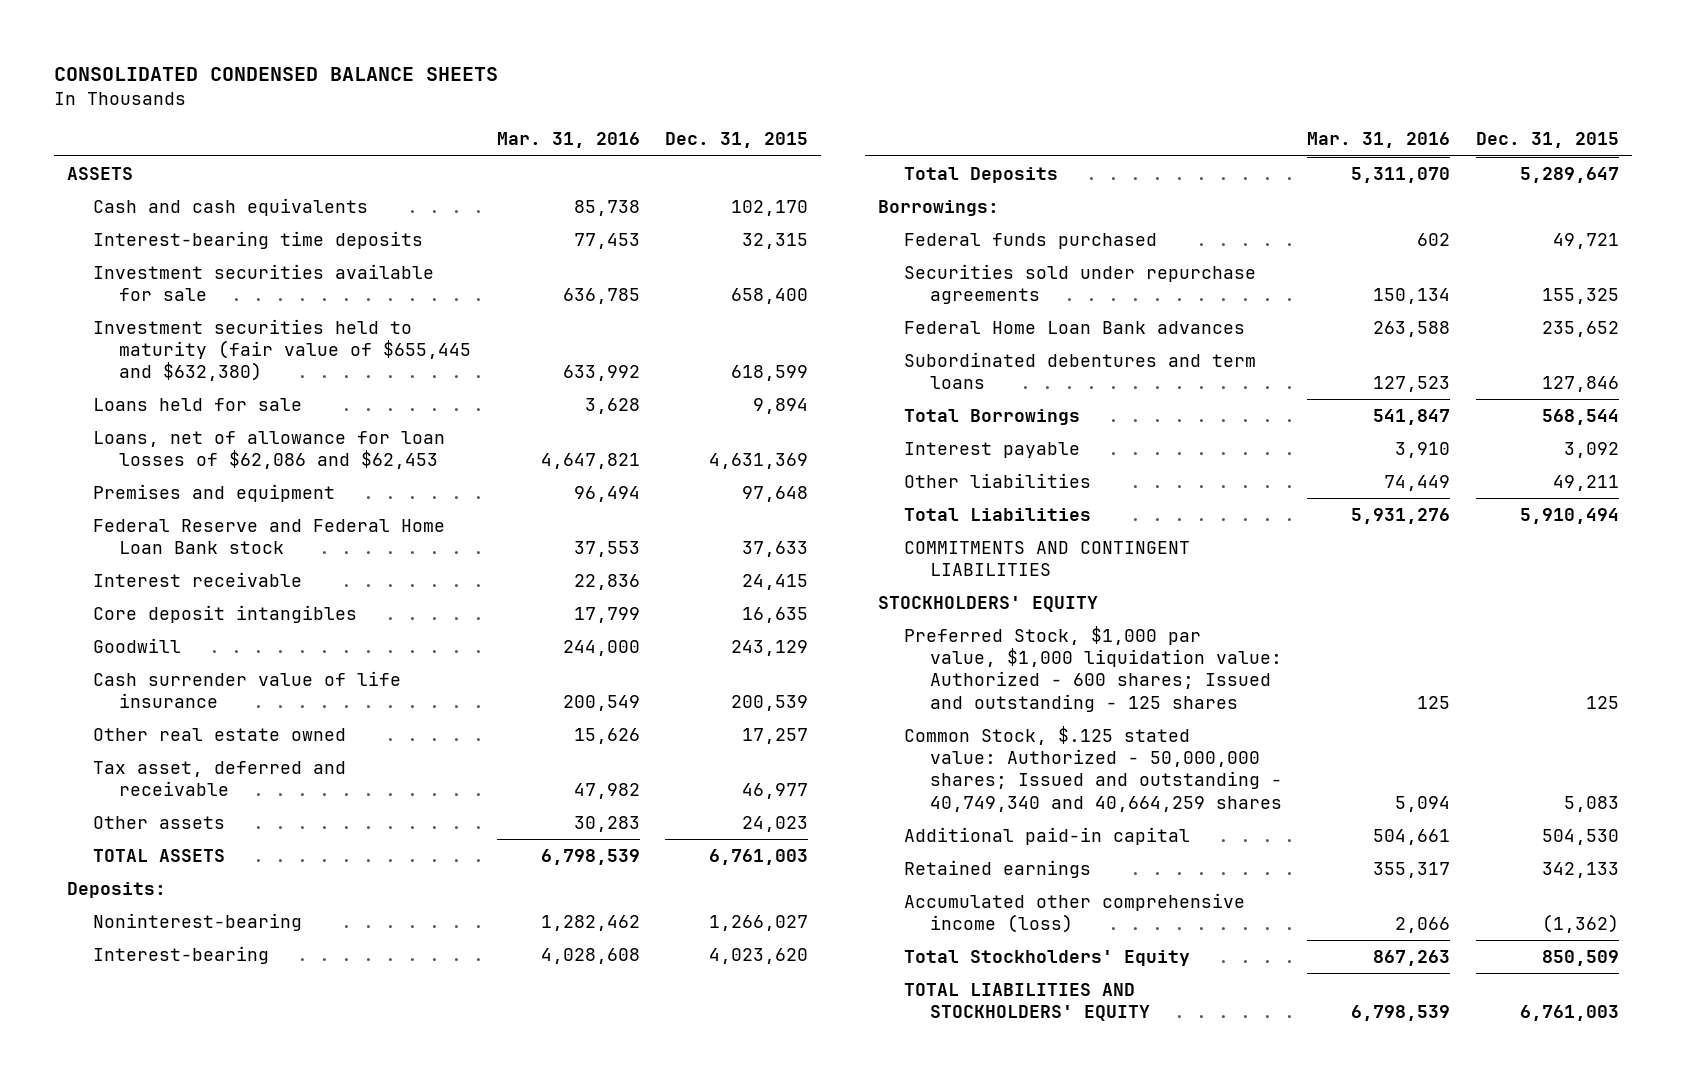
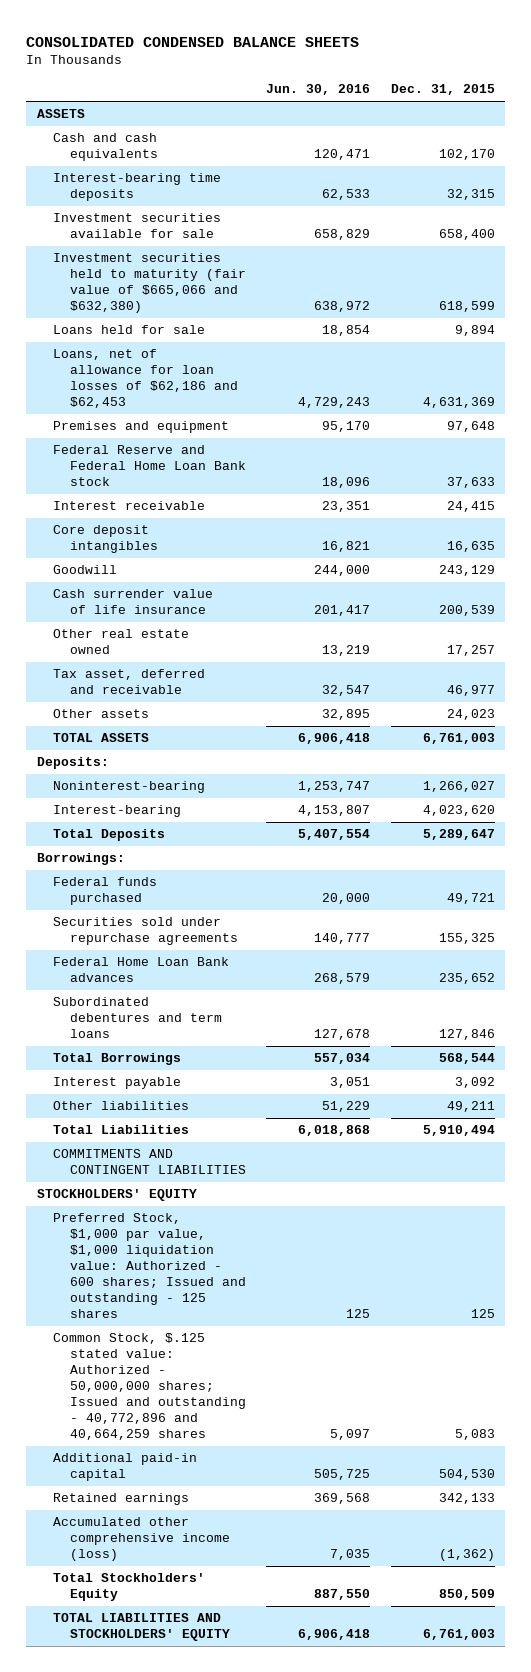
[496,132,640,149] Mar. 31, 2016 -> none
none -> [266,84,371,96] Jun. 30, 2016
[92,318,471,382] Investment securities held to maturity (fair value of $655,445 and $632,380) -> [53,253,246,314] Investment securities held to maturity (fair value of $665,066 and $632,380)
[92,430,445,470] Loans, net of allowance for loan losses of $62,086 and $62,453 -> [53,349,238,409] Loans, net of allowance for loan losses of $62,186 and $62,453
[903,725,1282,812] Common Stock, $.125 stated value: Authorized - 50,000,000 shares; Issued and outstanding - 40,749,340 and 40,664,259 shares -> [53,1333,246,1440] Common Stock, $.125 stated value: Authorized - 50,000,000 shares; Issued and outstanding - 40,772,896 and 40,664,259 shares

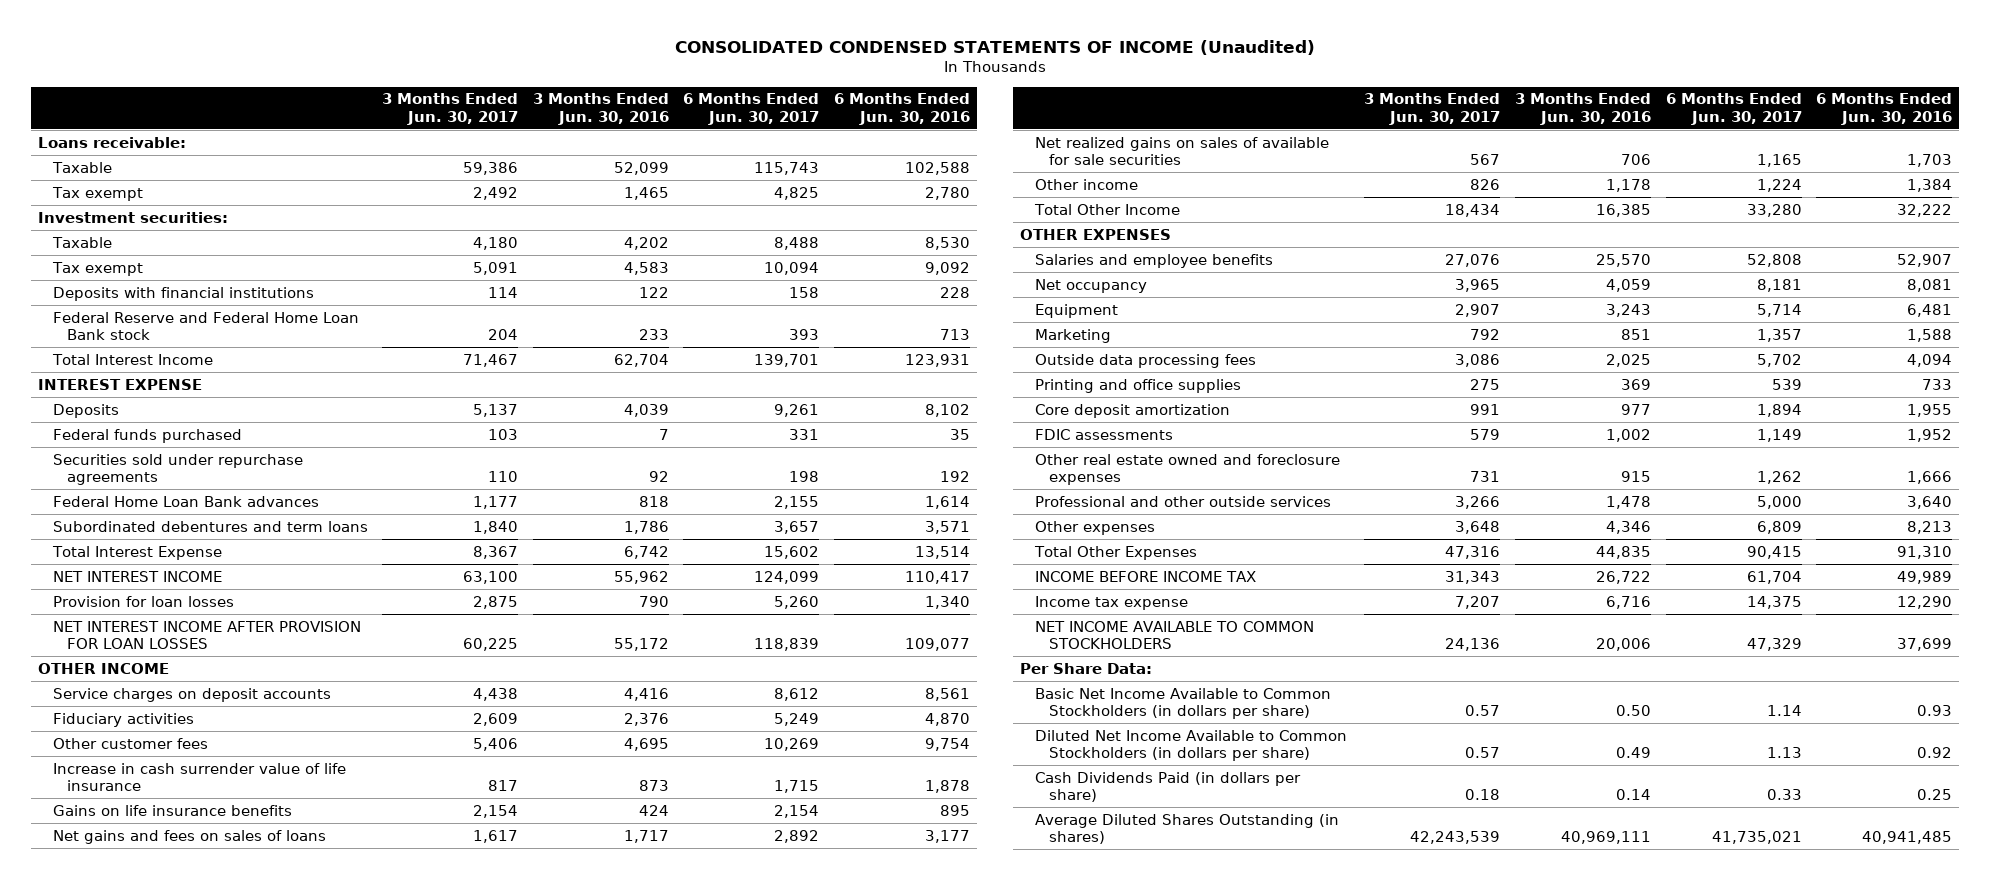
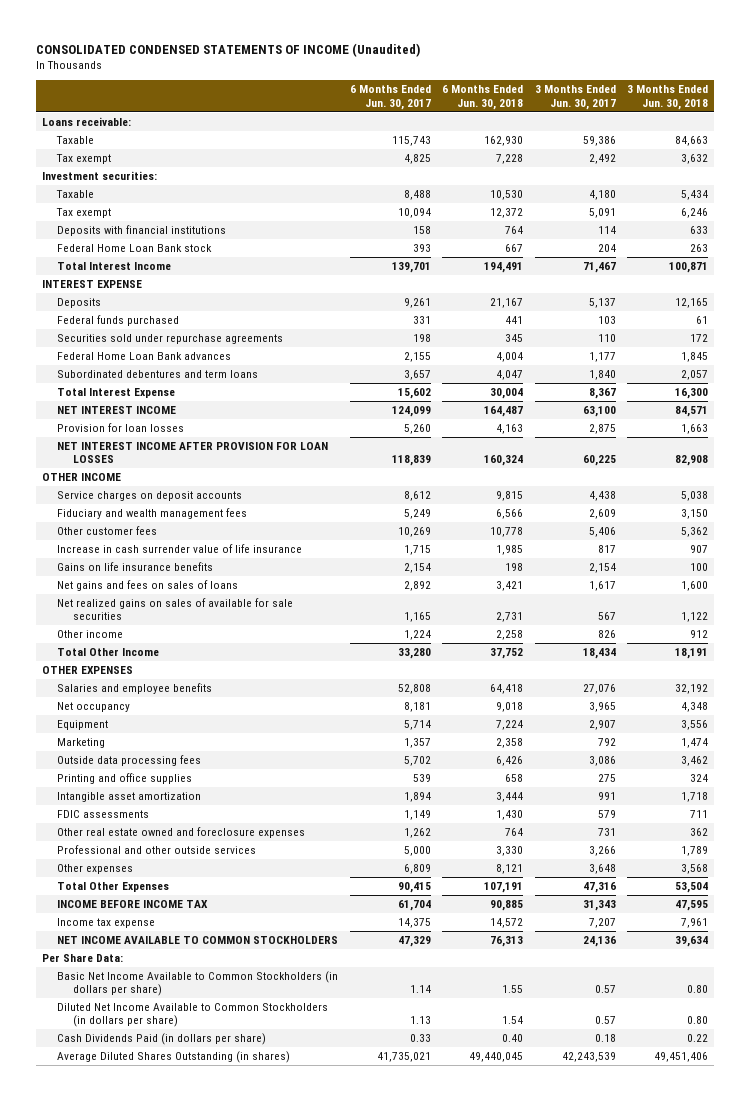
[532,93,669,125] 3 Months Ended Jun. 30, 2016 -> none
[833,93,970,125] 6 Months Ended Jun. 30, 2016 -> none
none -> [442,85,524,110] 6 Months Ended Jun. 30, 2018
none -> [626,85,708,110] 3 Months Ended Jun. 30, 2018
[52,311,359,340] Federal Reserve and Federal Home Loan Bank stock -> [57,244,213,253] Federal Home Loan Bank stock
[52,712,194,727] Fiduciary activities -> [57,508,248,520] Fiduciary and wealth management fees
[1034,403,1230,418] Core deposit amortization -> [57,792,202,803] Intangible asset amortization

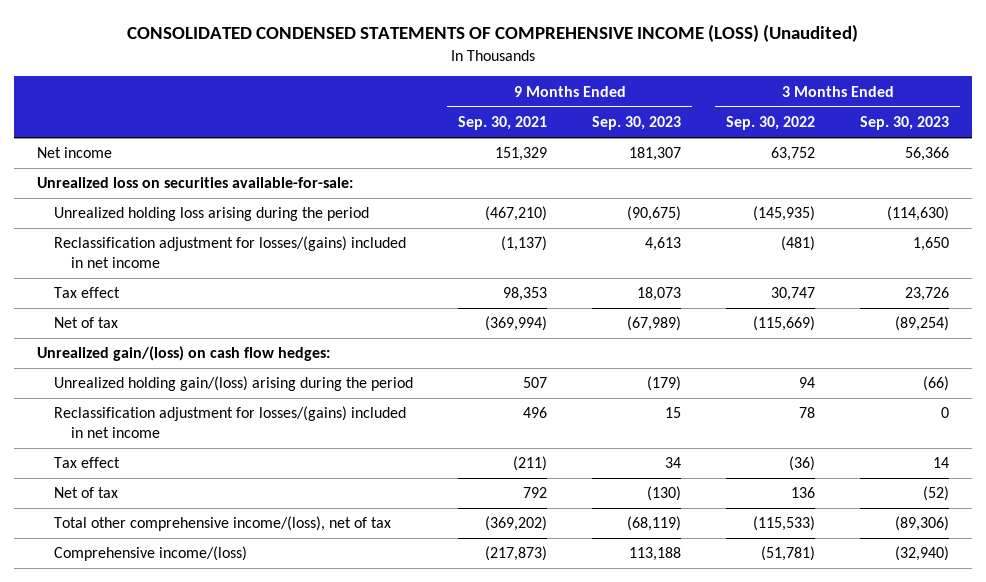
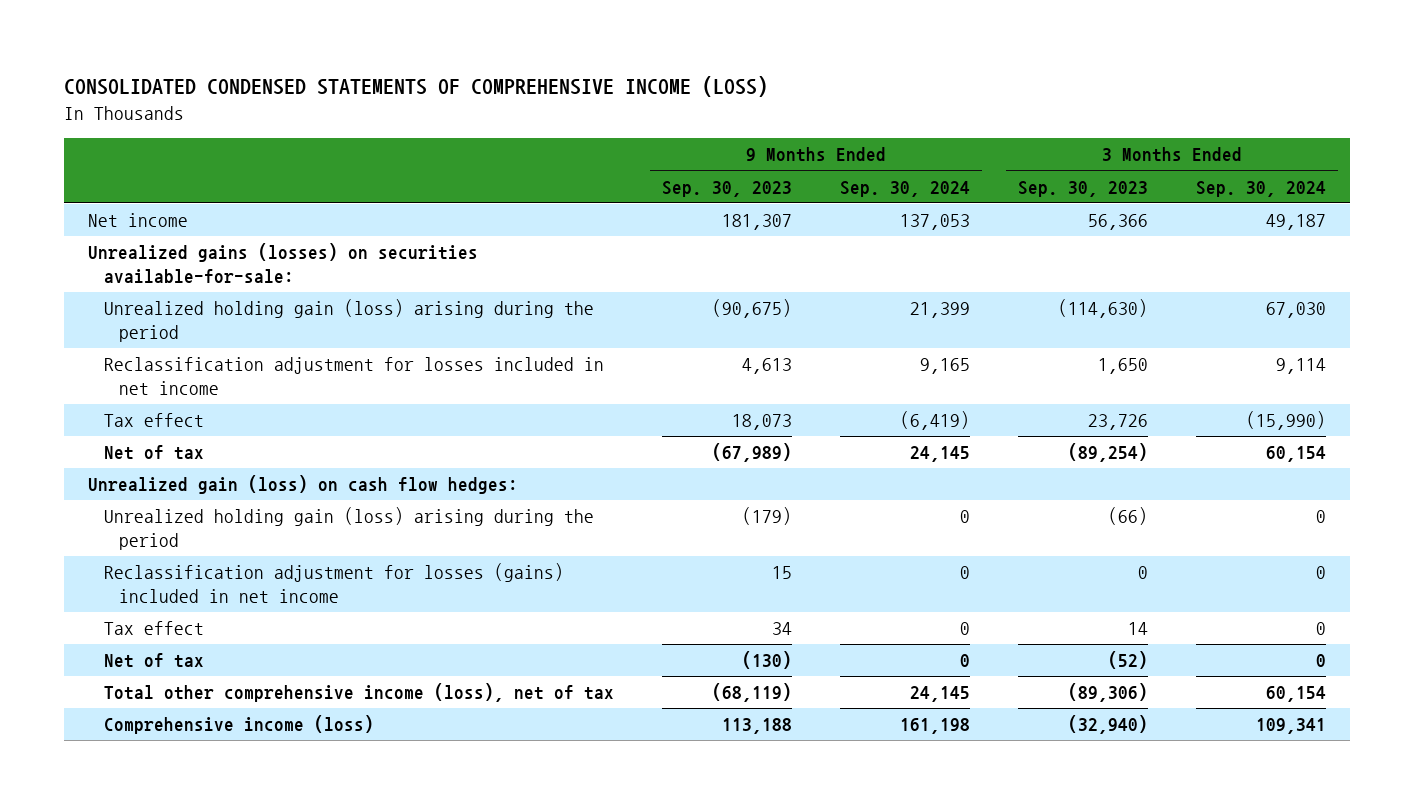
[126,23,858,42] CONSOLIDATED CONDENSED STATEMENTS OF COMPREHENSIVE INCOME (LOSS) (Unaudited) -> [63,76,768,98] CONSOLIDATED CONDENSED STATEMENTS OF COMPREHENSIVE INCOME (LOSS)
[458,116,548,131] Sep. 30, 2021 -> none
[726,116,816,131] Sep. 30, 2022 -> none
none -> [839,180,970,197] Sep. 30, 2024
none -> [1195,180,1326,197] Sep. 30, 2024
[36,177,353,189] Unrealized loss on securities available-for-sale: -> [87,243,478,283] Unrealized gains (losses) on securities available-for-sale:
[54,207,370,222] Unrealized holding loss arising during the period -> [103,299,594,342] Unrealized holding gain (loss) arising during the period
[54,236,407,269] Reclassification adjustment for losses/(gains) included in net income -> [103,357,604,395] Reclassification adjustment for losses included in net income
[36,346,330,362] Unrealized gain/(loss) on cash flow hedges: -> [87,475,518,495] Unrealized gain (loss) on cash flow hedges:
[54,376,414,392] Unrealized holding gain/(loss) arising during the period -> [103,507,594,550] Unrealized holding gain (loss) arising during the period
[54,406,407,439] Reclassification adjustment for losses/(gains) included in net income -> [103,563,564,603] Reclassification adjustment for losses (gains) included in net income
[54,516,392,532] Total other comprehensive income/(loss), net of tax -> [103,683,614,703] Total other comprehensive income (loss), net of tax
[54,546,248,562] Comprehensive income/(loss) -> [103,715,374,735] Comprehensive income (loss)

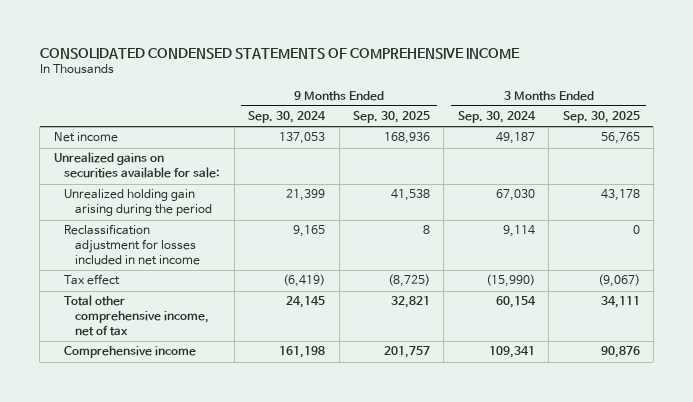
[63,76,768,98] CONSOLIDATED CONDENSED STATEMENTS OF COMPREHENSIVE INCOME (LOSS) -> [39,47,519,59] CONSOLIDATED CONDENSED STATEMENTS OF COMPREHENSIVE INCOME
[661,180,792,197] Sep. 30, 2023 -> none
[1017,180,1148,197] Sep. 30, 2023 -> none
none -> [352,111,430,124] Sep. 30, 2025
none -> [562,111,640,124] Sep. 30, 2025
[87,243,478,283] Unrealized gains (losses) on securities available-for-sale: -> [53,152,221,179] Unrealized gains on securities available for sale:
[103,299,594,342] Unrealized holding gain (loss) arising during the period -> [64,189,212,217] Unrealized holding gain arising during the period
[103,445,204,461] Net of tax -> none
[87,475,518,495] Unrealized gain (loss) on cash flow hedges: -> none
[103,507,594,550] Unrealized holding gain (loss) arising during the period -> none
[103,563,564,603] Reclassification adjustment for losses (gains) included in net income -> none
[103,621,204,636] Tax effect -> none
[103,653,204,669] Net of tax -> none
[103,683,614,703] Total other comprehensive income (loss), net of tax -> [64,295,209,337] Total other comprehensive income, net of tax
[103,715,374,735] Comprehensive income (loss) -> [64,346,197,359] Comprehensive income

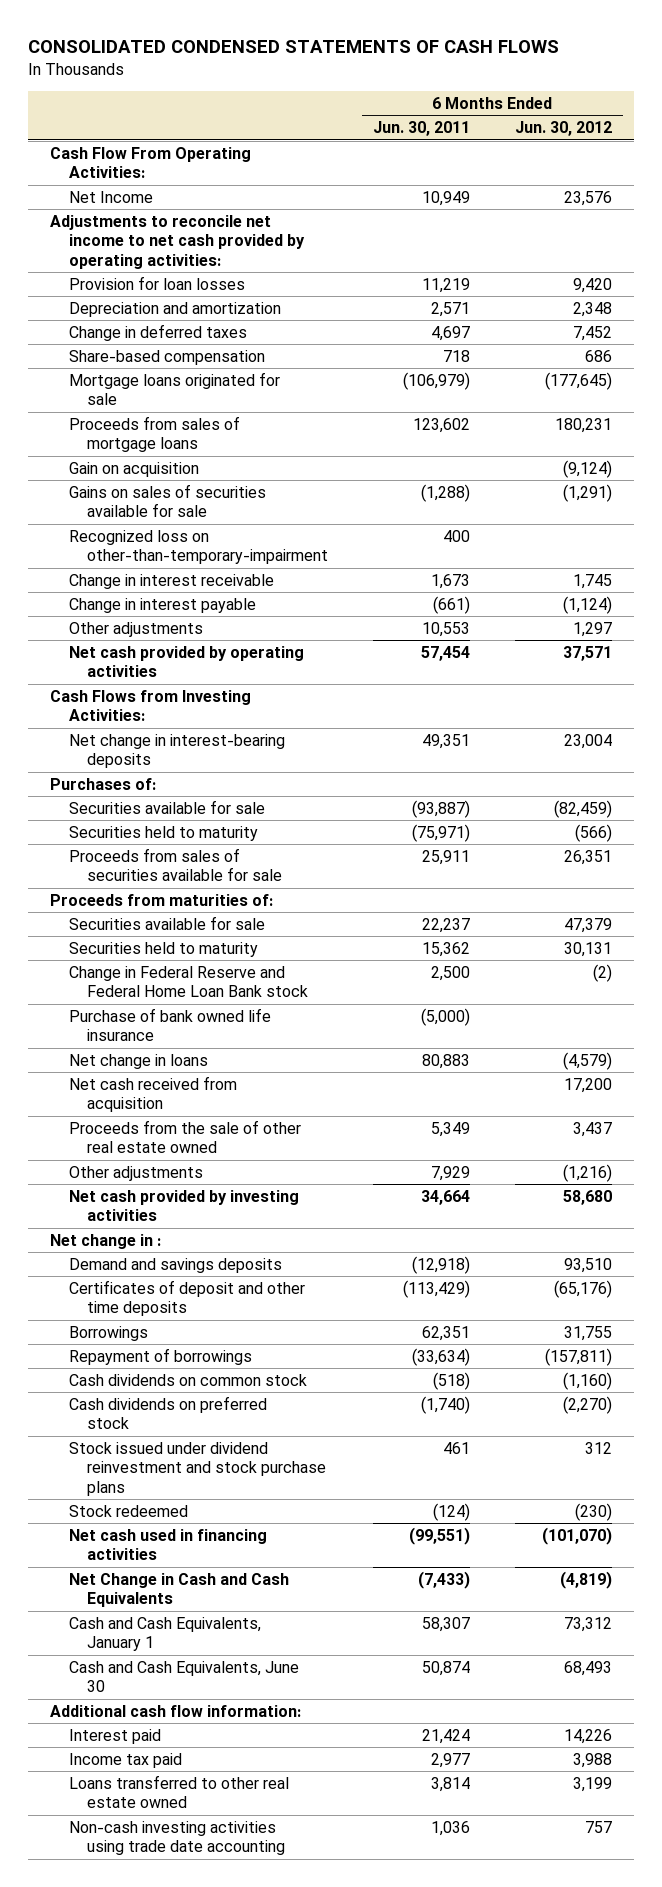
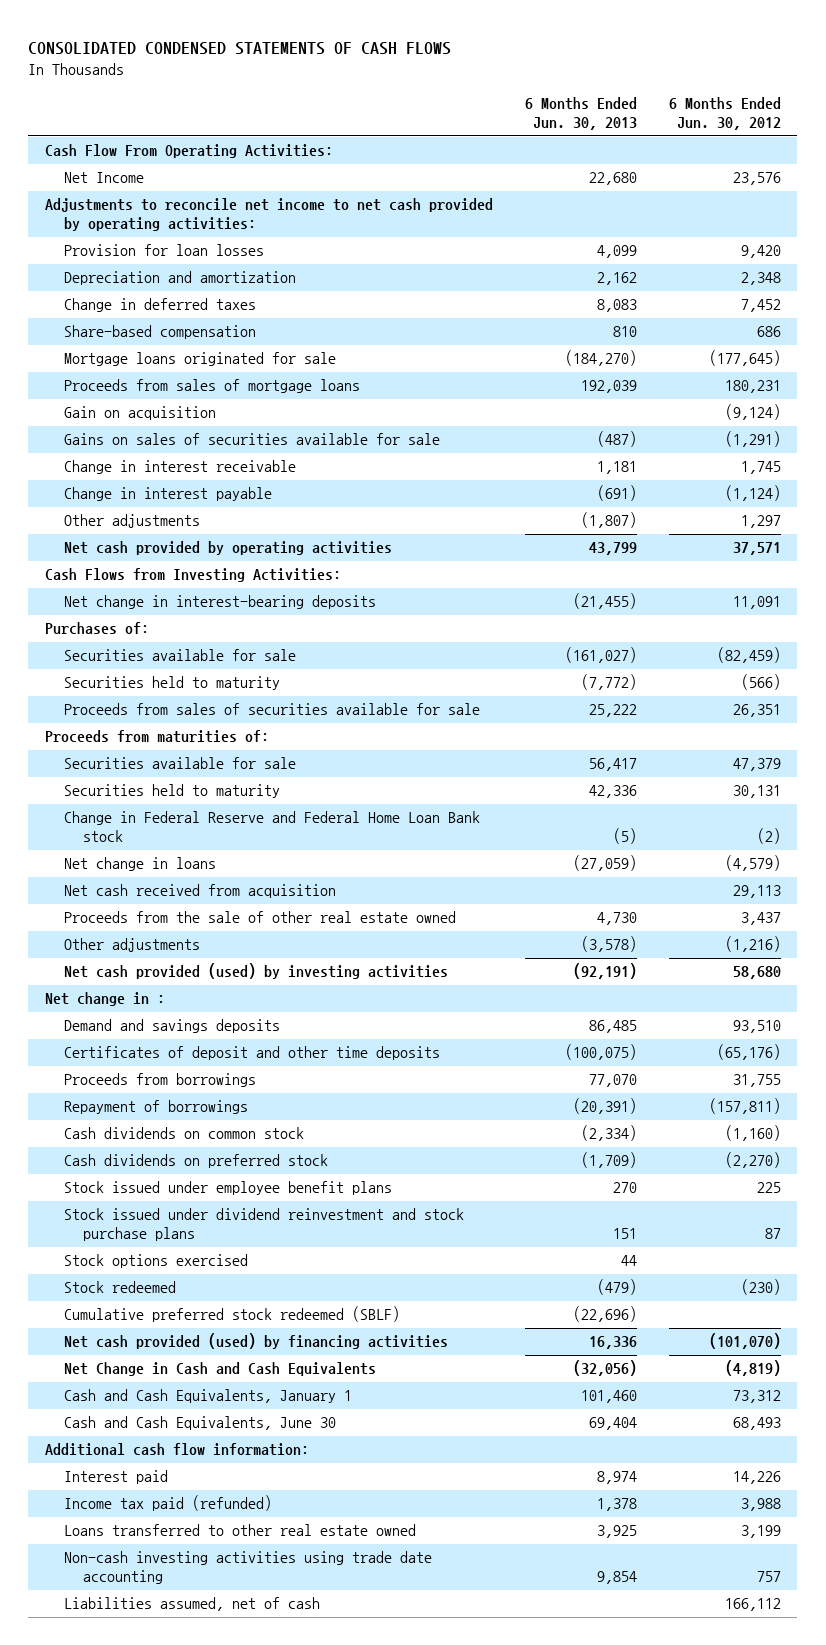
[372,121,470,137] Jun. 30, 2011 -> none
none -> [524,97,637,131] 6 Months Ended Jun. 30, 2013
[68,529,329,565] Recognized loss on other-than-temporary-impairment -> none
[563,733,612,749] 23,004 -> [733,596,782,610] 11,091
[68,1007,271,1042] Purchase of bank owned life insurance -> none
[563,1077,612,1093] 17,200 -> [733,885,782,899] 29,113
[68,1189,299,1222] Net cash provided by investing activities -> [63,963,448,980] Net cash provided (used) by investing activities
[68,1325,148,1341] Borrowings -> [63,1073,256,1088] Proceeds from borrowings
none -> [63,1181,392,1196] Stock issued under employee benefit plans
[584,1441,612,1454] 312 -> [765,1228,782,1240] 87
none -> [63,1254,248,1269] Stock options exercised
none -> [63,1306,400,1323] Cumulative preferred stock redeemed (SBLF)
[68,1528,267,1561] Net cash used in financing activities -> [63,1333,448,1350] Net cash provided (used) by financing activities
[68,1752,182,1768] Income tax paid -> [63,1495,272,1512] Income tax paid (refunded)
none -> [63,1597,320,1612] Liabilities assumed, net of cash

